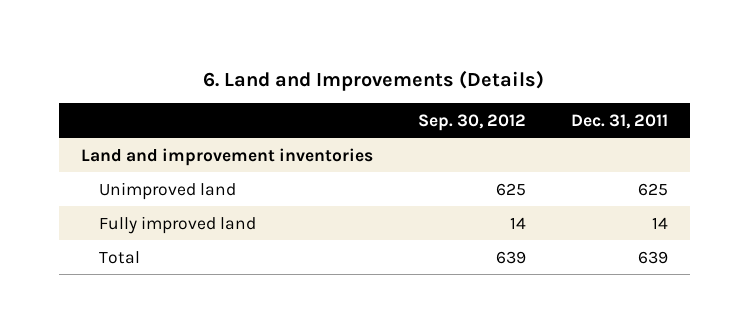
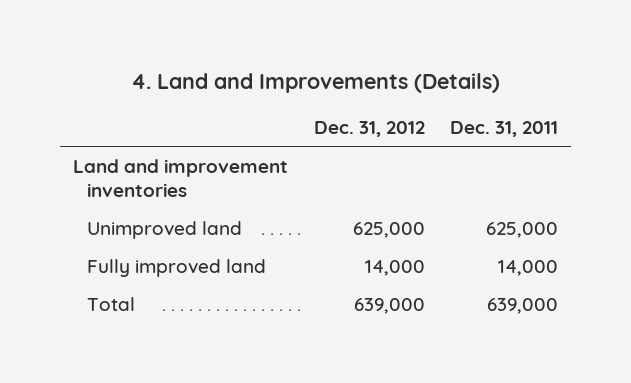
[203,69,545,91] 6. Land and Improvements (Details) -> [130,73,500,94] 4. Land and Improvements (Details)
[417,113,526,131] Sep. 30, 2012 -> none
none -> [313,120,425,137] Dec. 31, 2012
[637,182,668,196] 625 -> [486,221,559,238] 625,000
[651,216,668,229] 14 -> [498,259,559,276] 14,000
[637,250,668,264] 639 -> [487,297,559,314] 639,000

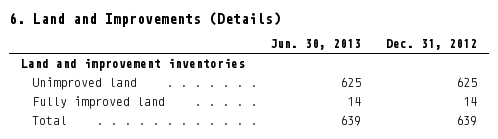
[130,73,500,94] 4. Land and Improvements (Details) -> [8,12,281,28] 6. Land and Improvements (Details)
[450,120,559,137] Dec. 31, 2011 -> none
none -> [269,38,361,50] Jun. 30, 2013
[352,221,425,238] 625,000 -> [455,77,477,88] 625
[364,259,425,276] 14,000 -> [462,97,477,107] 14
[353,297,425,314] 639,000 -> [455,115,477,127] 639

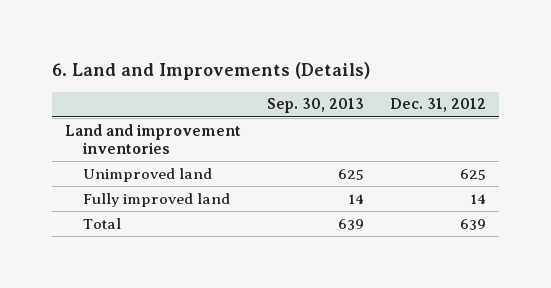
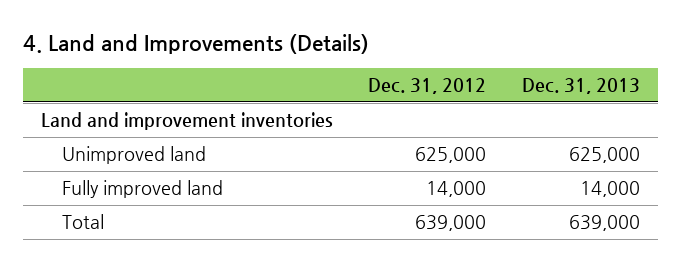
[51,62,370,81] 6. Land and Improvements (Details) -> [22,34,369,55] 4. Land and Improvements (Details)
[267,98,365,114] Sep. 30, 2013 -> none
none -> [521,77,640,94] Dec. 31, 2013
[460,168,487,180] 625 -> [415,146,487,163] 625,000
[470,193,487,204] 14 -> [426,180,487,197] 14,000
[460,218,487,230] 639 -> [415,214,487,231] 639,000

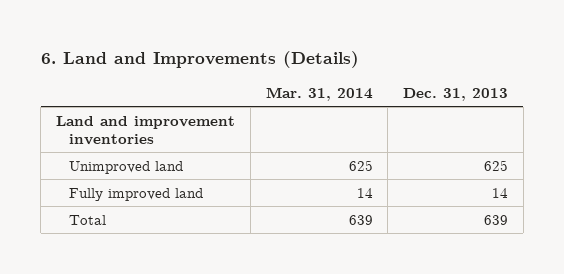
[22,34,369,55] 4. Land and Improvements (Details) -> [40,51,359,69] 6. Land and Improvements (Details)
[368,77,487,94] Dec. 31, 2012 -> none
none -> [265,86,373,101] Mar. 31, 2014
[568,146,640,163] 625,000 -> [484,159,509,171] 625
[579,180,640,197] 14,000 -> [492,187,509,198] 14
[568,214,640,231] 639,000 -> [484,214,509,225] 639

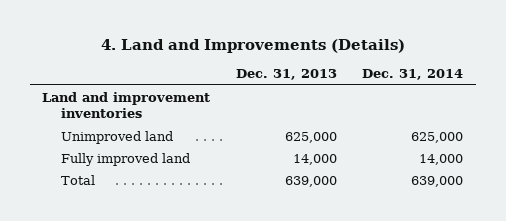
[40,51,359,69] 6. Land and Improvements (Details) -> [100,38,405,53] 4. Land and Improvements (Details)
[265,86,373,101] Mar. 31, 2014 -> none
none -> [362,69,464,81] Dec. 31, 2014
[484,159,509,171] 625 -> [284,131,337,143] 625,000
[492,187,509,198] 14 -> [292,153,337,165] 14,000
[484,214,509,225] 639 -> [284,175,337,187] 639,000

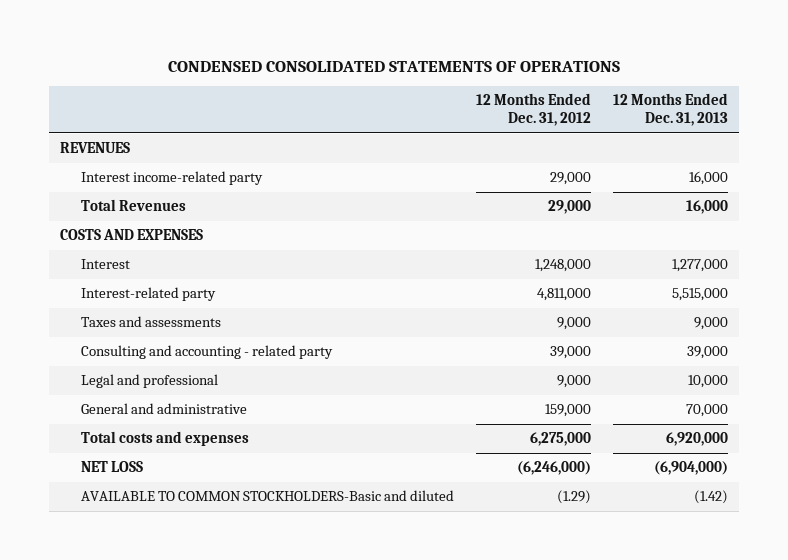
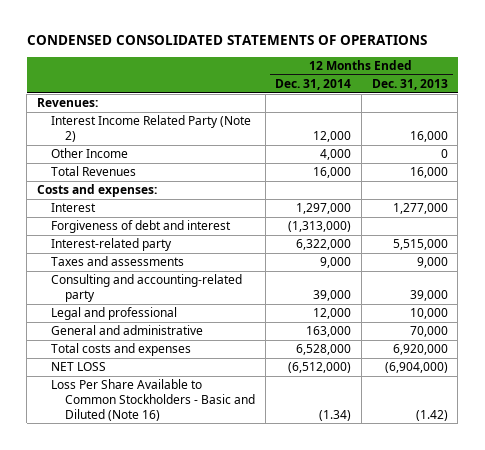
[476,93,592,127] 12 Months Ended Dec. 31, 2012 -> none
none -> [275,79,352,91] Dec. 31, 2014
[59,142,130,154] REVENUES -> [36,98,98,108] Revenues:
[81,171,264,186] Interest income-related party -> [50,115,251,143] Interest Income Related Party (Note 2)
none -> [50,148,128,159] Other Income
[59,229,203,241] COSTS AND EXPENSES -> [36,184,157,198] Costs and expenses:
none -> [50,220,231,234] Forgiveness of debt and interest
[81,345,334,360] Consulting and accounting - related party -> [50,274,242,303] Consulting and accounting-related party
[81,490,455,502] AVAILABLE TO COMMON STOCKHOLDERS-Basic and diluted -> [50,379,255,421] Loss Per Share Available to Common Stockholders - Basic and Diluted (Note 16)

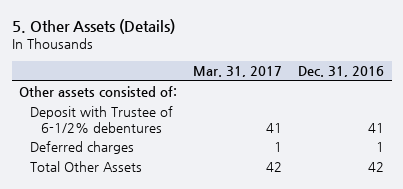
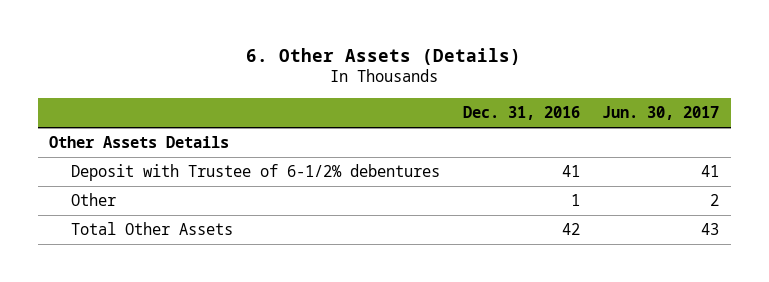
[11,19,175,35] 5. Other Assets (Details) -> [246,47,522,65] 6. Other Assets (Details)
[193,66,283,78] Mar. 31, 2017 -> none
none -> [602,105,720,120] Jun. 30, 2017
[19,86,178,98] Other assets consisted of: -> none
none -> [49,136,230,149] Other Assets Details
[30,141,135,155] Deferred charges -> [70,193,116,207] Other

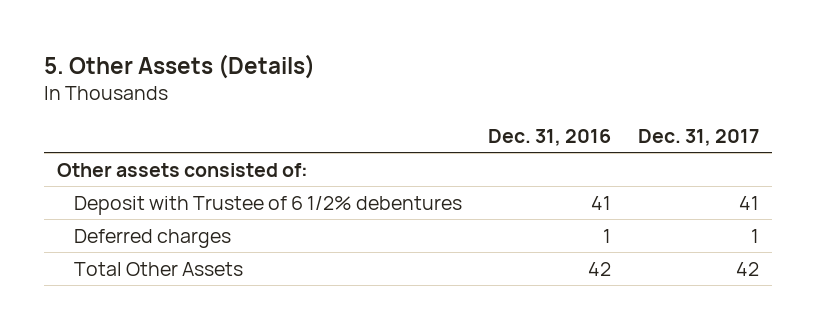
[246,47,522,65] 6. Other Assets (Details) -> [43,53,315,79] 5. Other Assets (Details)
[602,105,720,120] Jun. 30, 2017 -> none
none -> [637,129,759,147] Dec. 31, 2017
[49,136,230,149] Other Assets Details -> none
[70,193,116,207] Other -> none
none -> [56,162,308,177] Other assets consisted of:
[70,164,440,182] Deposit with Trustee of 6-1/2% debentures -> [74,195,463,215] Deposit with Trustee of 6 1/2% debentures
none -> [74,228,232,248] Deferred charges

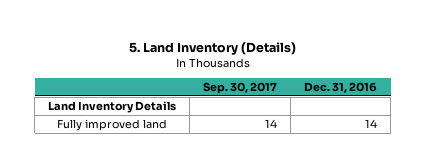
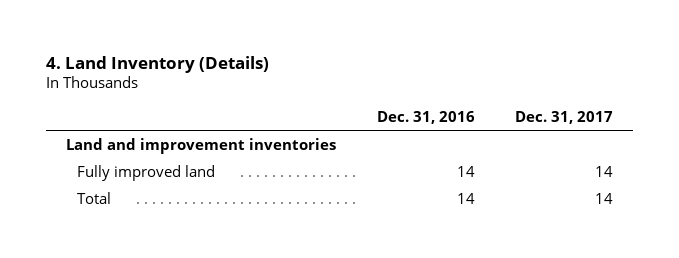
[128,41,296,55] 5. Land Inventory (Details) -> [46,55,270,73] 4. Land Inventory (Details)
[203,81,278,94] Sep. 30, 2017 -> none
none -> [514,110,613,124] Dec. 31, 2017
[48,100,177,113] Land Inventory Details -> none
none -> [66,137,337,154] Land and improvement inventories
none -> [77,191,112,204] Total

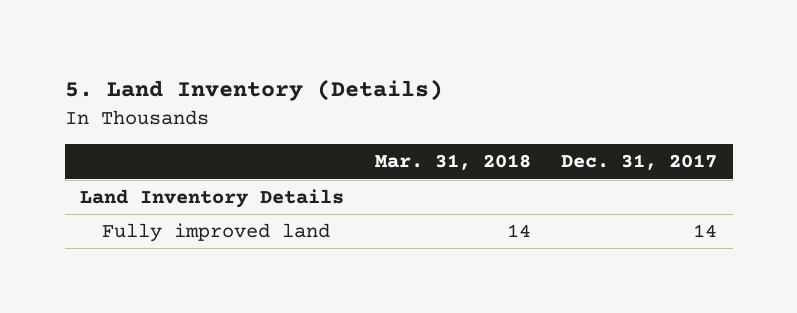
[46,55,270,73] 4. Land Inventory (Details) -> [64,79,443,102] 5. Land Inventory (Details)
[376,110,475,124] Dec. 31, 2016 -> none
none -> [374,154,531,171] Mar. 31, 2018
[66,137,337,154] Land and improvement inventories -> none
none -> [79,189,344,209] Land Inventory Details
[77,191,112,204] Total -> none

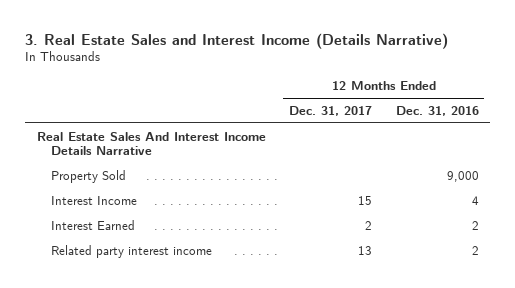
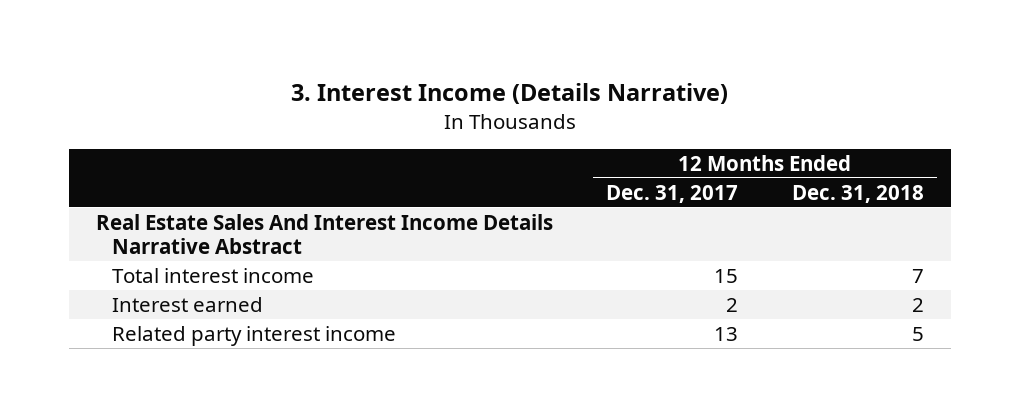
[25,32,449,49] 3. Real Estate Sales and Interest Income (Details Narrative) -> [290,82,728,104] 3. Interest Income (Details Narrative)
[395,105,479,116] Dec. 31, 2016 -> none
none -> [792,184,925,203] Dec. 31, 2018
[51,169,127,183] Property Sold -> none
[36,131,266,156] Real Estate Sales And Interest Income Details Narrative -> [95,213,553,254] Real Estate Sales And Interest Income Details Narrative Abstract
[51,195,138,205] Interest Income -> [111,267,314,283] Total interest income
[51,219,136,230] Interest Earned -> [111,296,263,312] Interest earned

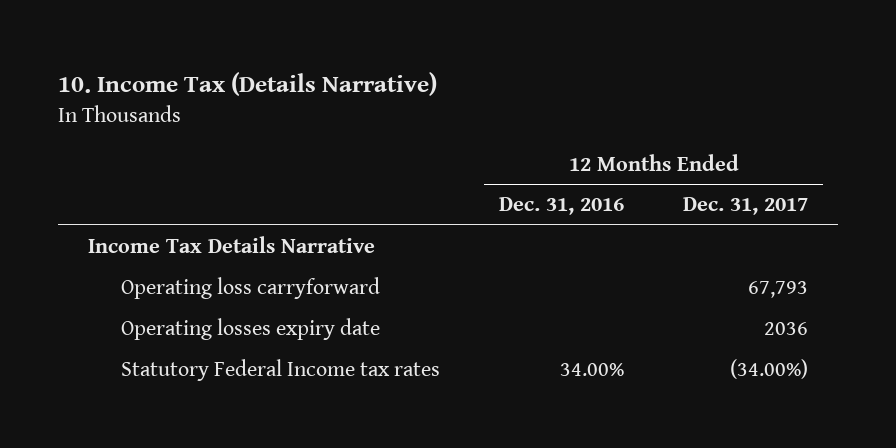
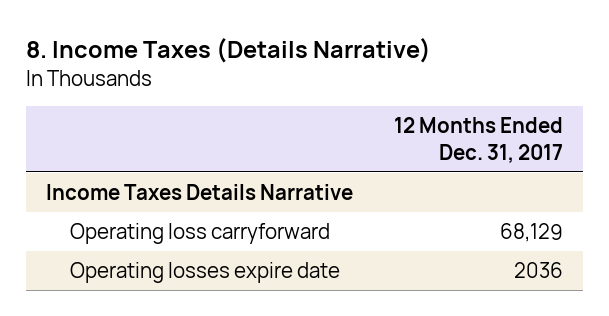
[58,72,438,97] 10. Income Tax (Details Narrative) -> [26,38,432,64] 8. Income Taxes (Details Narrative)
[499,197,625,216] Dec. 31, 2016 -> none
[120,359,440,382] Statutory Federal Income tax rates -> none
[87,236,375,254] Income Tax Details Narrative -> [46,184,354,201] Income Taxes Details Narrative
[748,281,809,299] 67,793 -> [499,223,563,243] 68,129
[120,318,380,341] Operating losses expiry date -> [70,262,341,284] Operating losses expire date

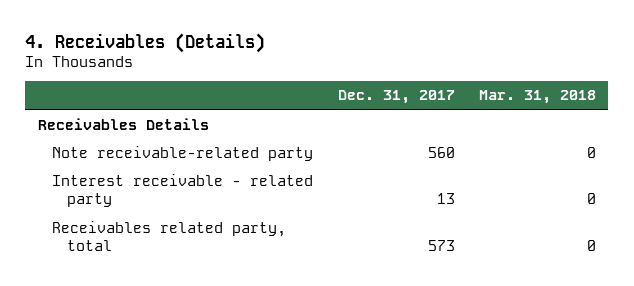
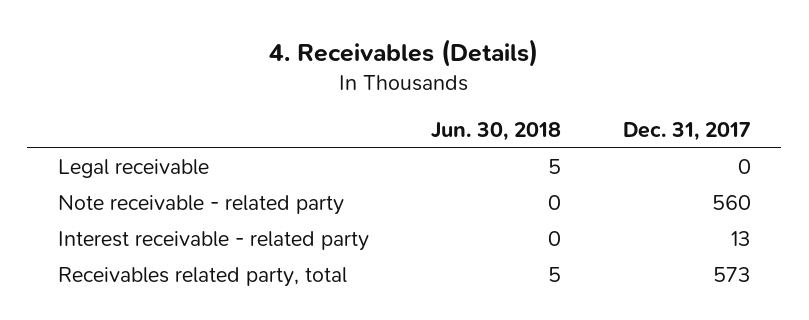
[479,90,597,105] Mar. 31, 2018 -> none
none -> [430,121,561,141] Jun. 30, 2018
[37,118,209,131] Receivables Details -> none
none -> [58,159,210,179] Legal receivable
[52,146,314,162] Note receivable-related party -> [58,195,345,216] Note receivable - related party

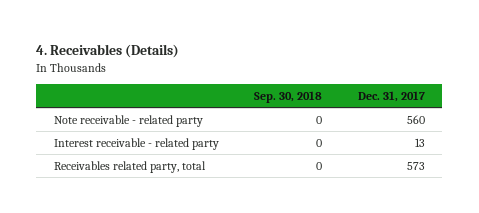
[430,121,561,141] Jun. 30, 2018 -> none
none -> [254,90,323,103] Sep. 30, 2018
[58,159,210,179] Legal receivable -> none

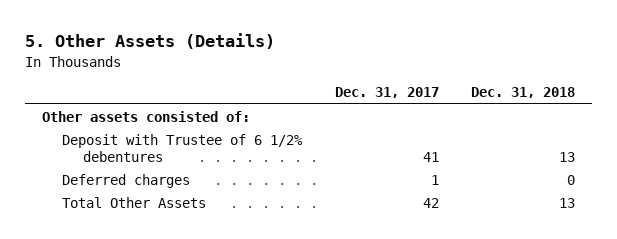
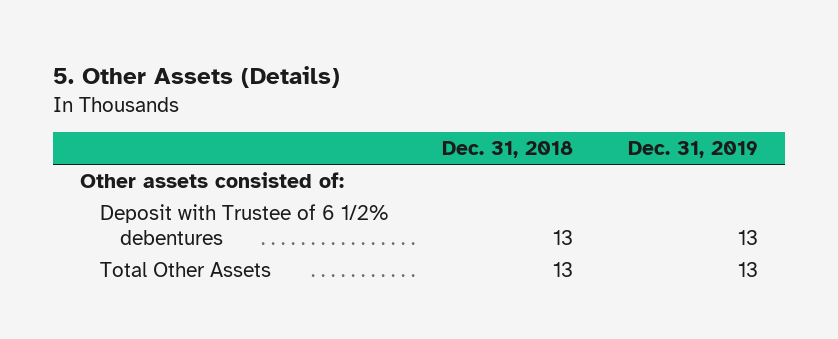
[334,87,439,99] Dec. 31, 2017 -> none
none -> [627,141,758,159] Dec. 31, 2019
[62,173,191,188] Deferred charges -> none

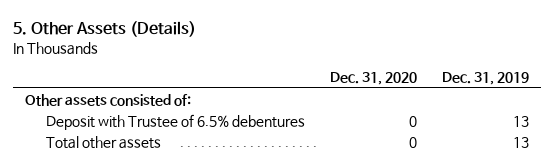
[442,141,574,159] Dec. 31, 2018 -> none
none -> [329,72,417,86] Dec. 31, 2020
[99,203,388,245] Deposit with Trustee of 6 1/2% debentures -> [45,113,305,130] Deposit with Trustee of 6.5% debentures
[99,261,271,277] Total Other Assets -> [45,135,161,149] Total other assets

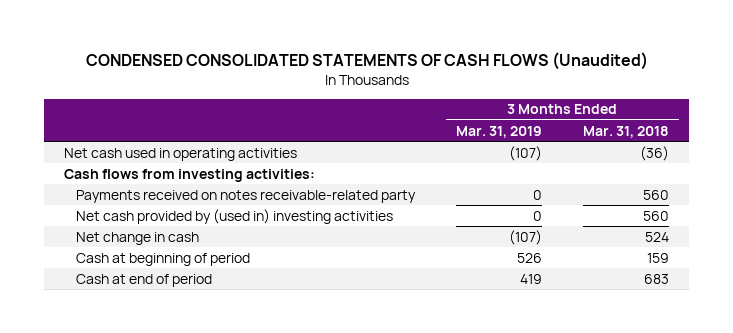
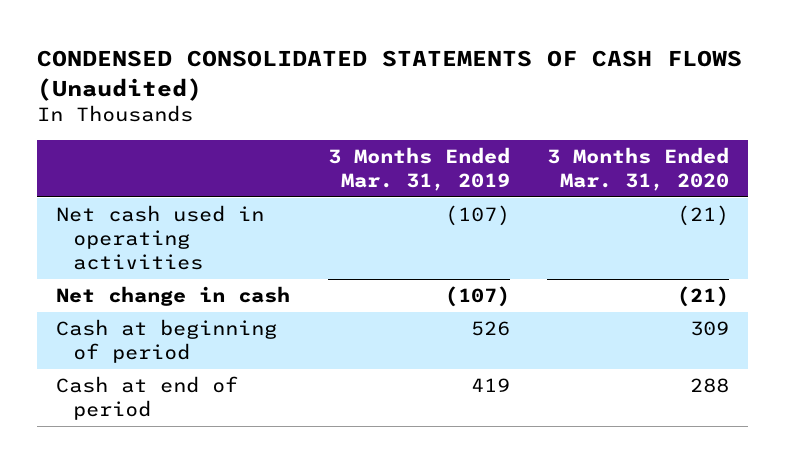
[582,125,669,138] Mar. 31, 2018 -> none
none -> [547,146,730,191] 3 Months Ended Mar. 31, 2020
[64,168,316,182] Cash flows from investing activities: -> none
[76,189,417,203] Payments received on notes receivable-related party -> none
[76,208,394,224] Net cash provided by (used in) investing activities -> none

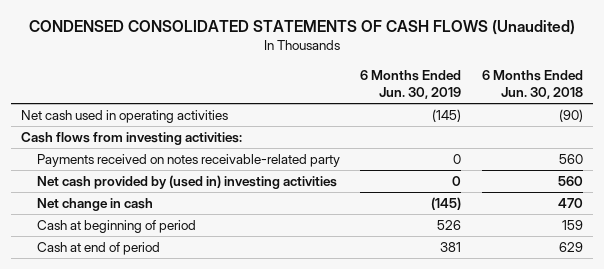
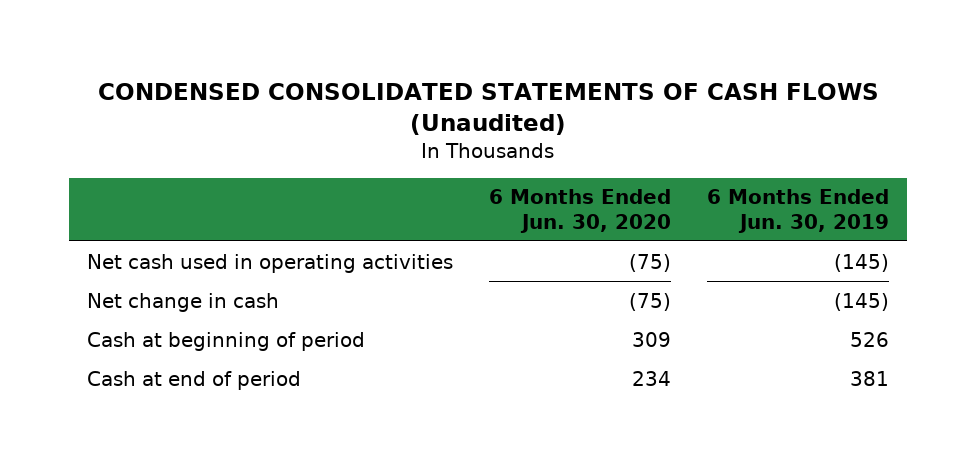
[481,69,583,99] 6 Months Ended Jun. 30, 2018 -> none
none -> [489,189,672,233] 6 Months Ended Jun. 30, 2020
[21,132,243,146] Cash flows from investing activities: -> none
[36,154,340,168] Payments received on notes receivable-related party -> none
[36,175,337,190] Net cash provided by (used in) investing activities -> none

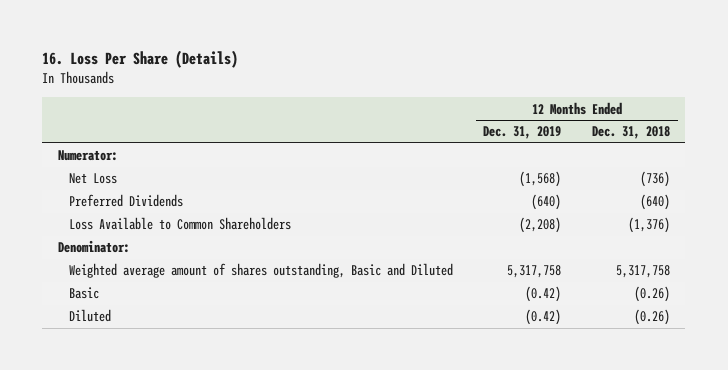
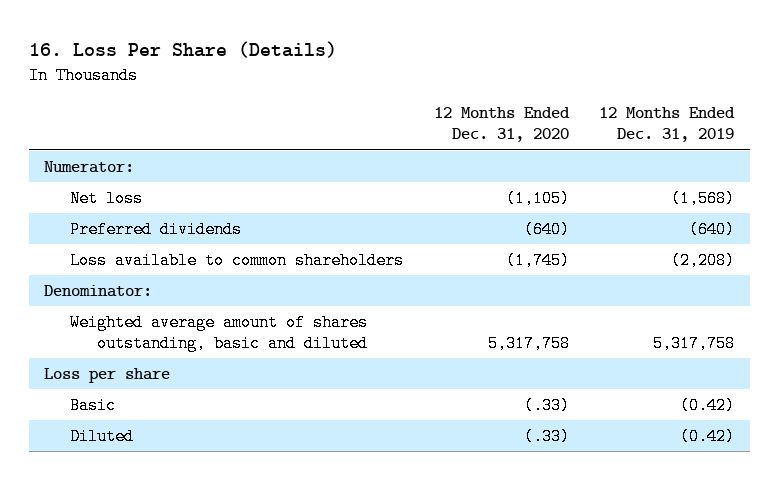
[591,126,670,140] Dec. 31, 2018 -> none
none -> [433,107,570,143] 12 Months Ended Dec. 31, 2020
[68,173,117,185] Net Loss -> [70,189,144,207] Net loss
[68,194,183,208] Preferred Dividends -> [70,220,243,238] Preferred dividends
[68,217,291,231] Loss Available to Common Shareholders -> [70,251,405,269] Loss available to common shareholders
[68,263,453,279] Weighted average amount of shares outstanding, Basic and Diluted -> [70,313,369,352] Weighted average amount of shares outstanding, basic and diluted
none -> [43,367,170,383] Loss per share

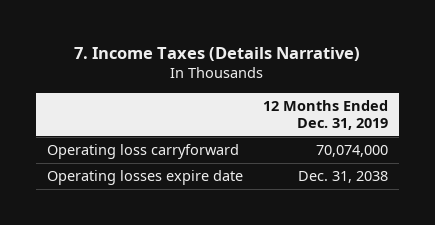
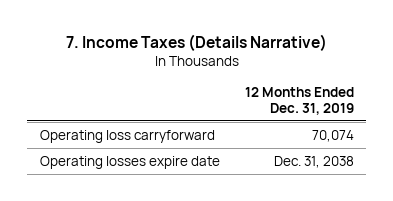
[316,145,389,158] 70,074,000 -> [311,129,354,142] 70,074

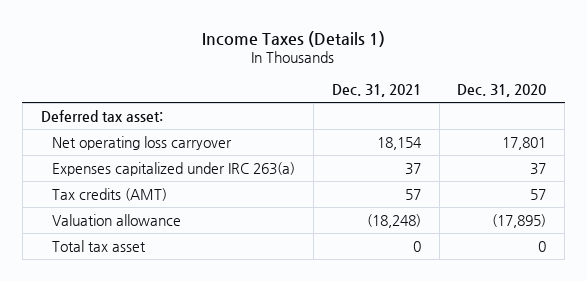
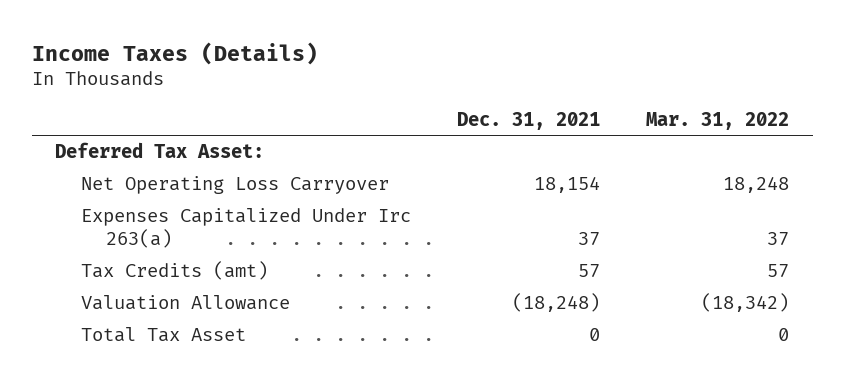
[202,30,386,47] Income Taxes (Details 1) -> [32,41,319,65] Income Taxes (Details)
[457,84,547,98] Dec. 31, 2020 -> none
none -> [646,111,790,130] Mar. 31, 2022
[40,110,163,123] Deferred tax asset: -> [55,142,265,159] Deferred Tax Asset:
[51,136,232,151] Net operating loss carryover -> [80,176,389,195] Net Operating Loss Carryover
[51,162,295,177] Expenses capitalized under IRC 263(a) -> [80,208,411,249] Expenses Capitalized Under Irc 263(a)
[51,188,167,202] Tax credits (AMT) -> [80,261,268,281] Tax Credits (amt)
[51,214,181,227] Valuation allowance -> [80,295,290,311] Valuation Allowance
[51,240,146,253] Total tax asset -> [80,327,246,343] Total Tax Asset

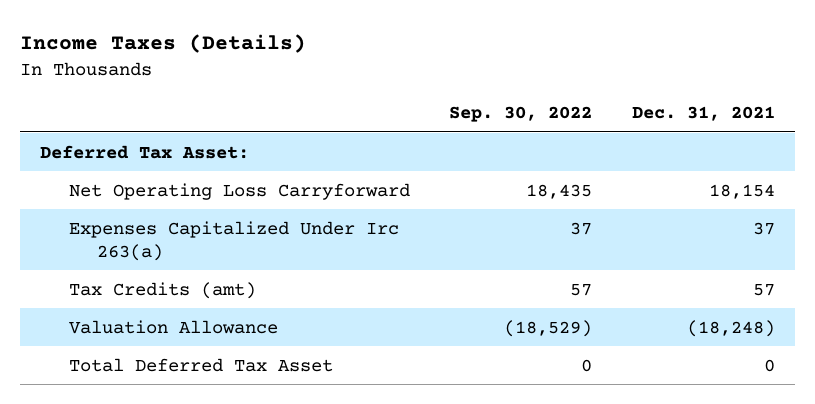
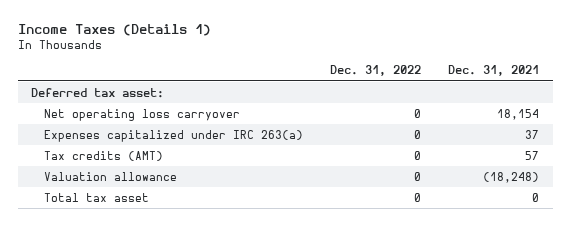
[20,34,307,54] Income Taxes (Details) -> [17,24,211,37] Income Taxes (Details 1)
[449,106,593,123] Sep. 30, 2022 -> none
none -> [330,65,422,77] Dec. 31, 2022
[40,144,250,159] Deferred Tax Asset: -> [31,87,165,98] Deferred tax asset:
[68,182,410,200] Net Operating Loss Carryforward -> [43,108,240,121] Net operating loss carryover
[68,220,399,261] Expenses Capitalized Under Irc 263(a) -> [43,129,303,142] Expenses capitalized under IRC 263(a)
[68,281,256,299] Tax Credits (amt) -> [43,150,163,161] Tax credits (AMT)
[68,319,278,334] Valuation Allowance -> [43,171,177,181] Valuation allowance
[68,357,333,372] Total Deferred Tax Asset -> [43,192,149,202] Total tax asset

